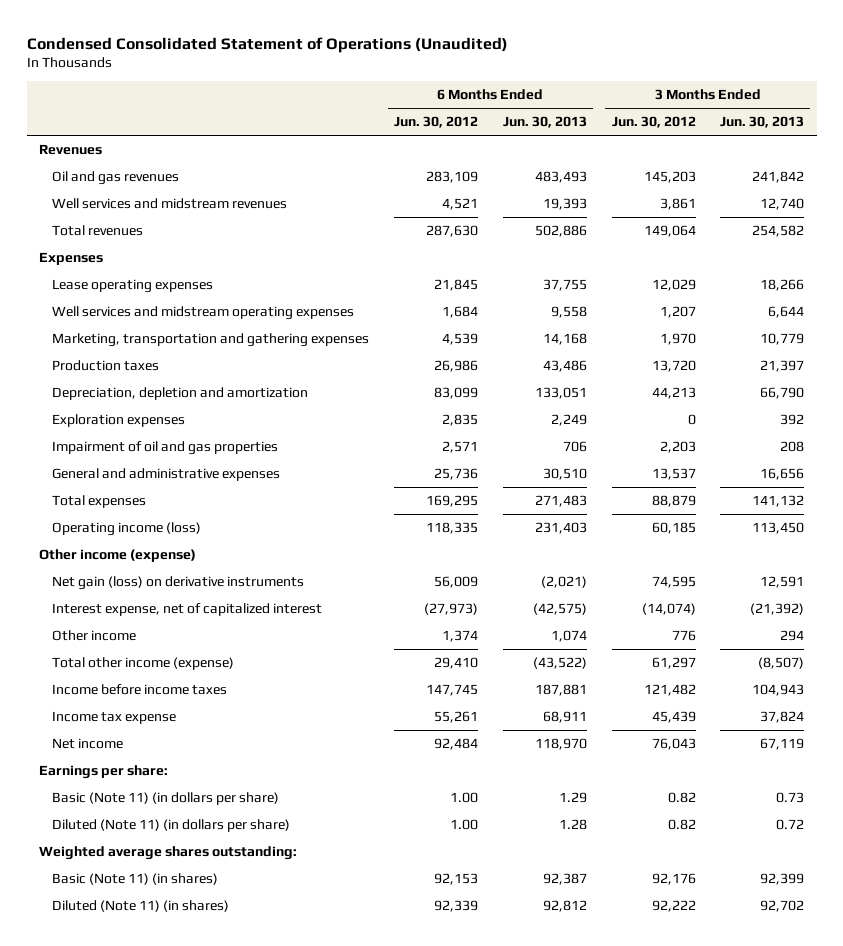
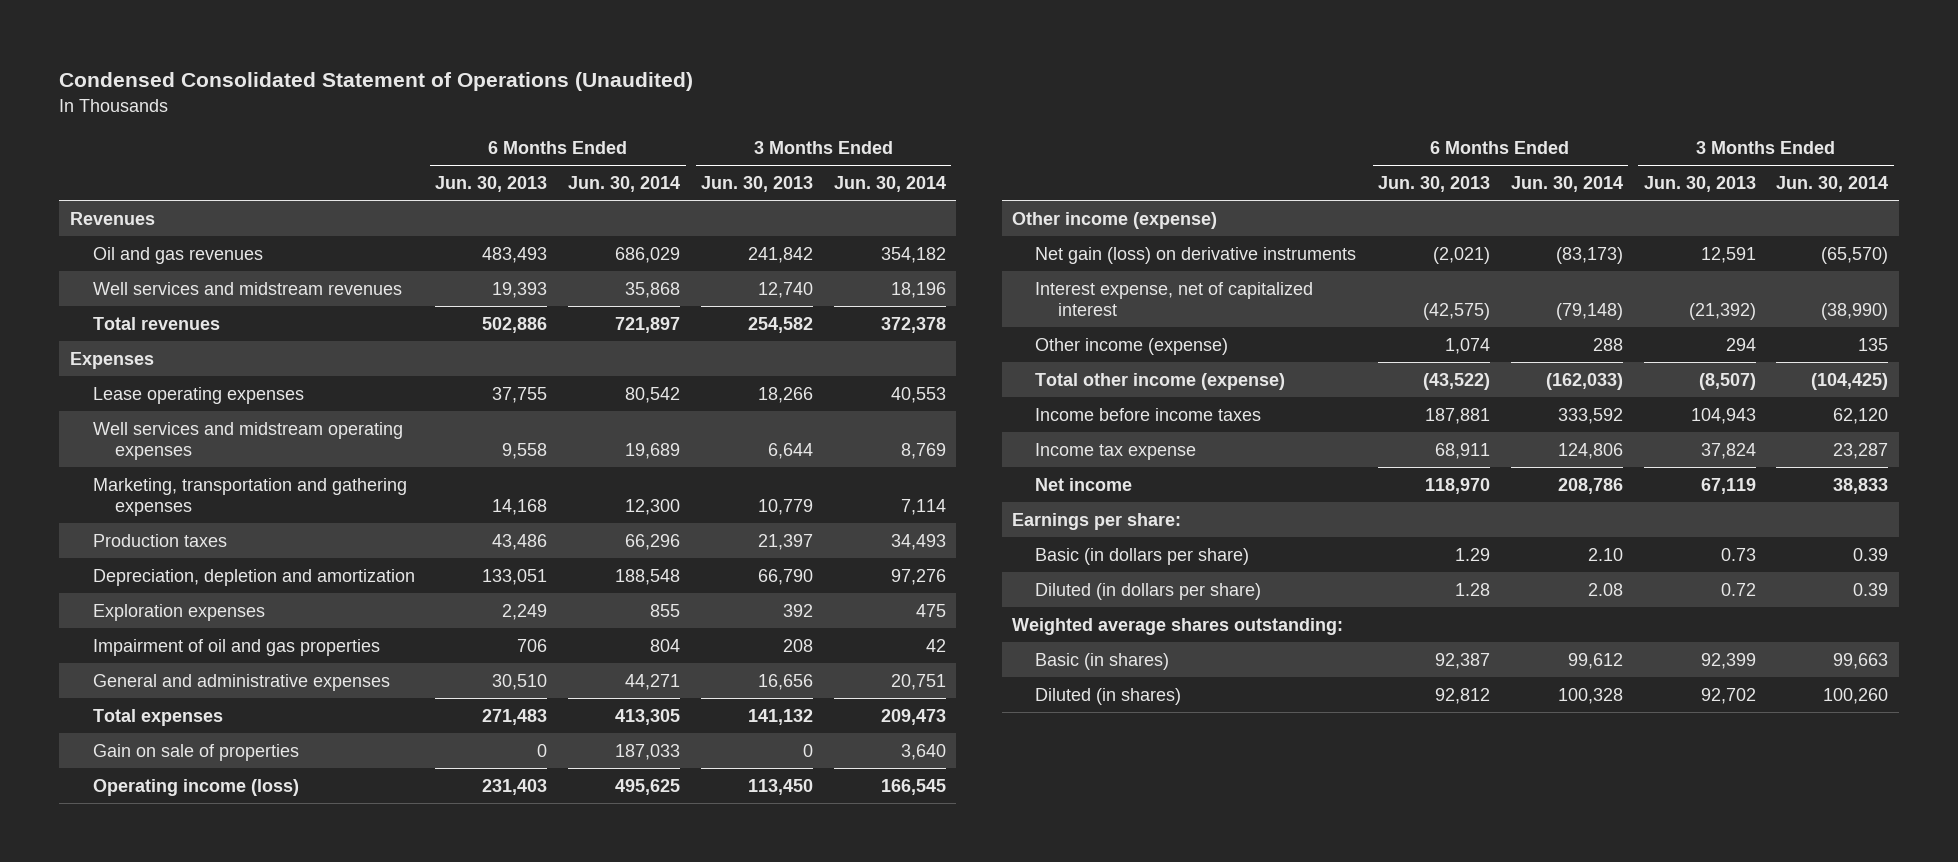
[394,116,479,129] Jun. 30, 2012 -> none
[611,116,696,129] Jun. 30, 2012 -> none
none -> [568,175,681,192] Jun. 30, 2014
none -> [834,175,947,192] Jun. 30, 2014
none -> [92,743,299,761] Gain on sale of properties
[52,629,137,641] Other income -> [1034,337,1228,355] Other income (expense)
[52,791,280,805] Basic (Note 11) (in dollars per share) -> [1034,547,1249,565] Basic (in dollars per share)
[52,818,291,832] Diluted (Note 11) (in dollars per share) -> [1034,582,1261,600] Diluted (in dollars per share)
[52,872,219,885] Basic (Note 11) (in shares) -> [1034,652,1169,670] Basic (in shares)
[52,899,230,912] Diluted (Note 11) (in shares) -> [1034,687,1181,705] Diluted (in shares)

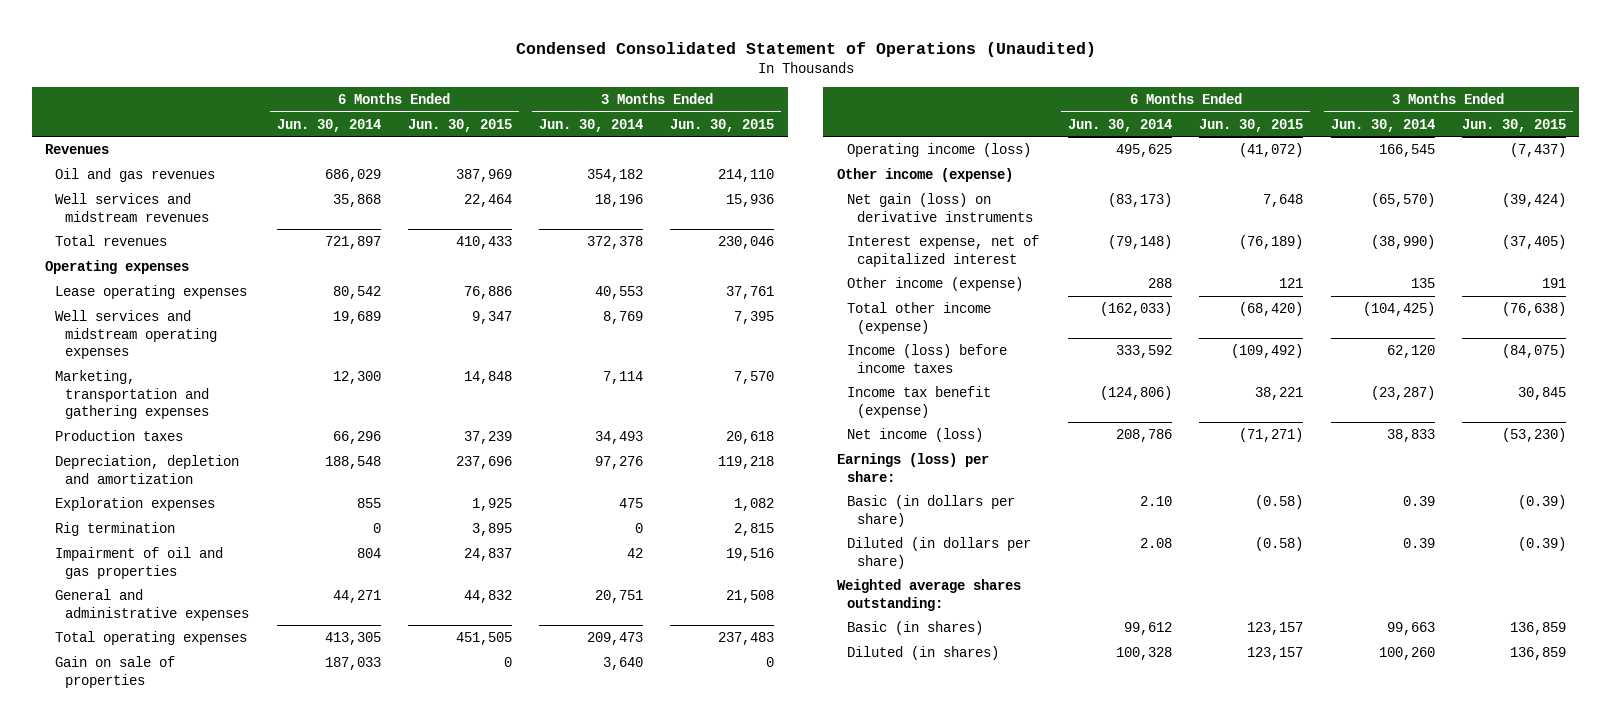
[435,175,548,192] Jun. 30, 2013 -> none
[701,175,814,192] Jun. 30, 2013 -> none
none -> [407,118,512,132] Jun. 30, 2015
none -> [670,118,775,132] Jun. 30, 2015
[69,351,154,369] Expenses -> [45,260,190,275] Operating expenses
none -> [55,522,176,537] Rig termination
[92,708,223,726] Total expenses -> [55,631,248,646] Total operating expenses
[1034,407,1261,421] Income before income taxes -> [846,344,1007,373] Income (loss) before income taxes
[1034,442,1196,460] Income tax expense -> [846,386,991,418] Income tax benefit (expense)
[1557,442,1623,459] 124,806 -> [1100,386,1173,401] (124,806)
[1833,442,1889,459] 23,287 -> [1370,386,1435,401] (23,287)
[1034,477,1132,491] Net income -> [846,428,983,443] Net income (loss)
[1012,512,1182,530] Earnings per share: -> [836,453,989,482] Earnings (loss) per share:

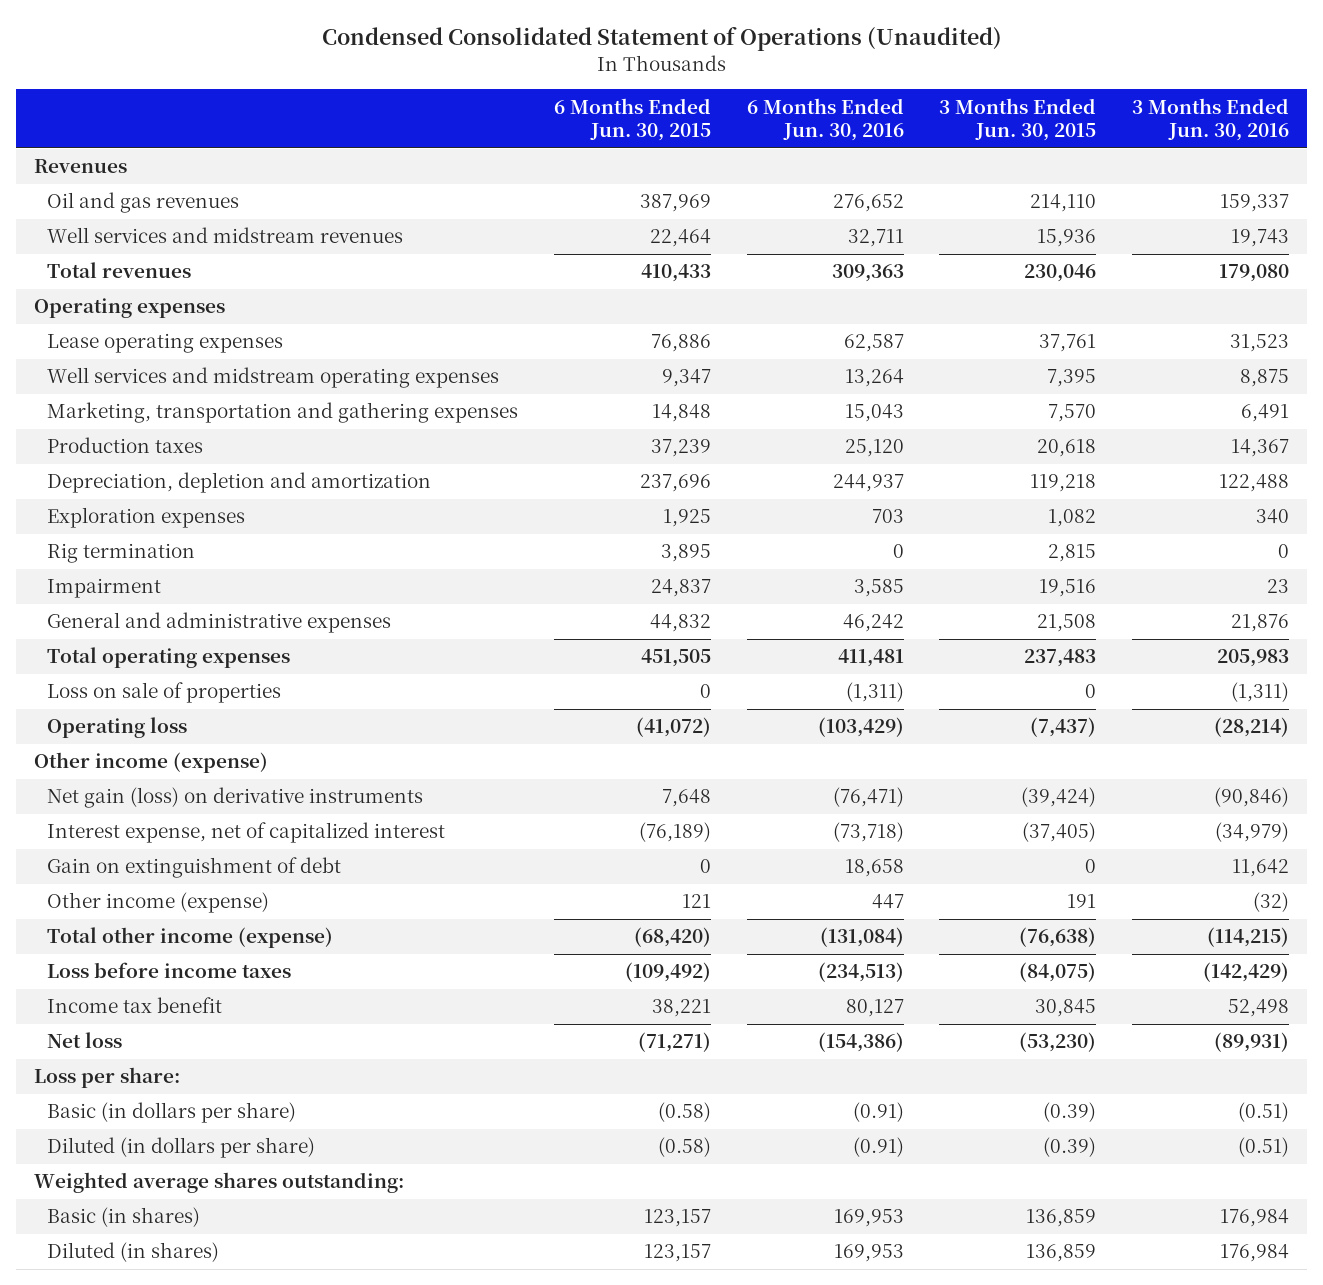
[276,118,381,132] Jun. 30, 2014 -> none
[538,118,643,132] Jun. 30, 2014 -> none
none -> [746,97,904,142] 6 Months Ended Jun. 30, 2016
none -> [1132,97,1290,142] 3 Months Ended Jun. 30, 2016
[55,547,224,579] Impairment of oil and gas properties -> [47,578,162,599] Impairment
[55,656,176,688] Gain on sale of properties -> [47,682,282,704] Loss on sale of properties
[846,143,1031,158] Operating income (loss) -> [47,717,188,739] Operating loss
none -> [47,857,342,879] Gain on extinguishment of debt
[846,344,1007,373] Income (loss) before income taxes -> [47,962,292,979] Loss before income taxes
[846,386,991,418] Income tax benefit (expense) -> [47,997,223,1014] Income tax benefit
[846,428,983,443] Net income (loss) -> [47,1032,123,1049] Net loss
[836,453,989,482] Earnings (loss) per share: -> [33,1067,180,1089] Loss per share:

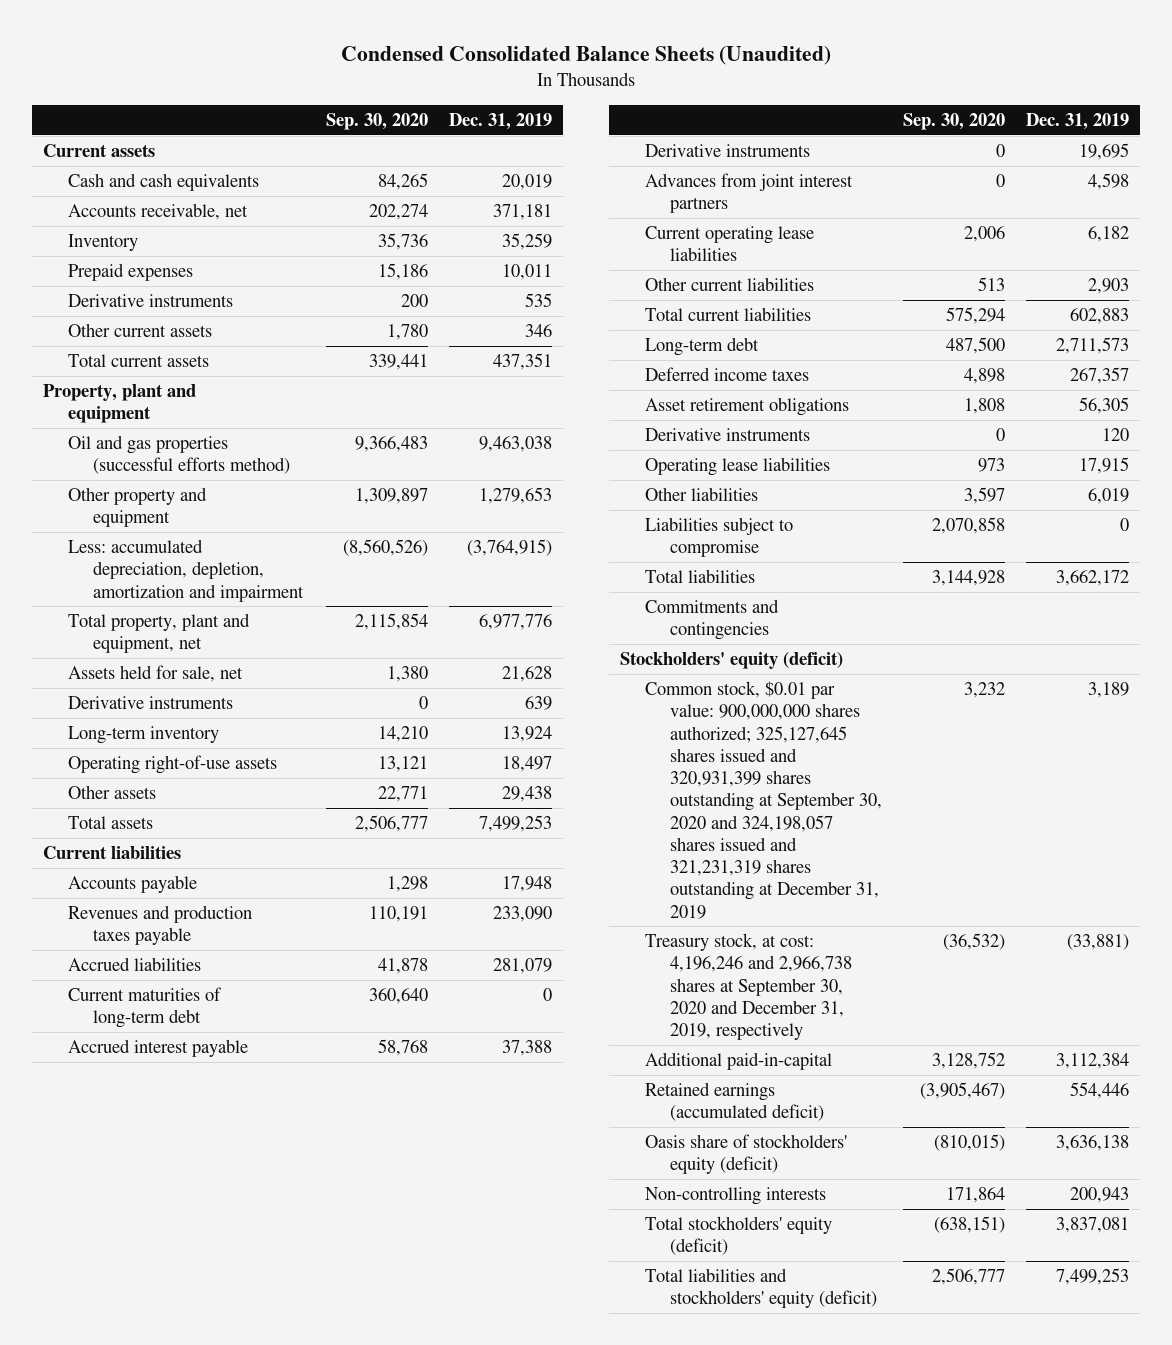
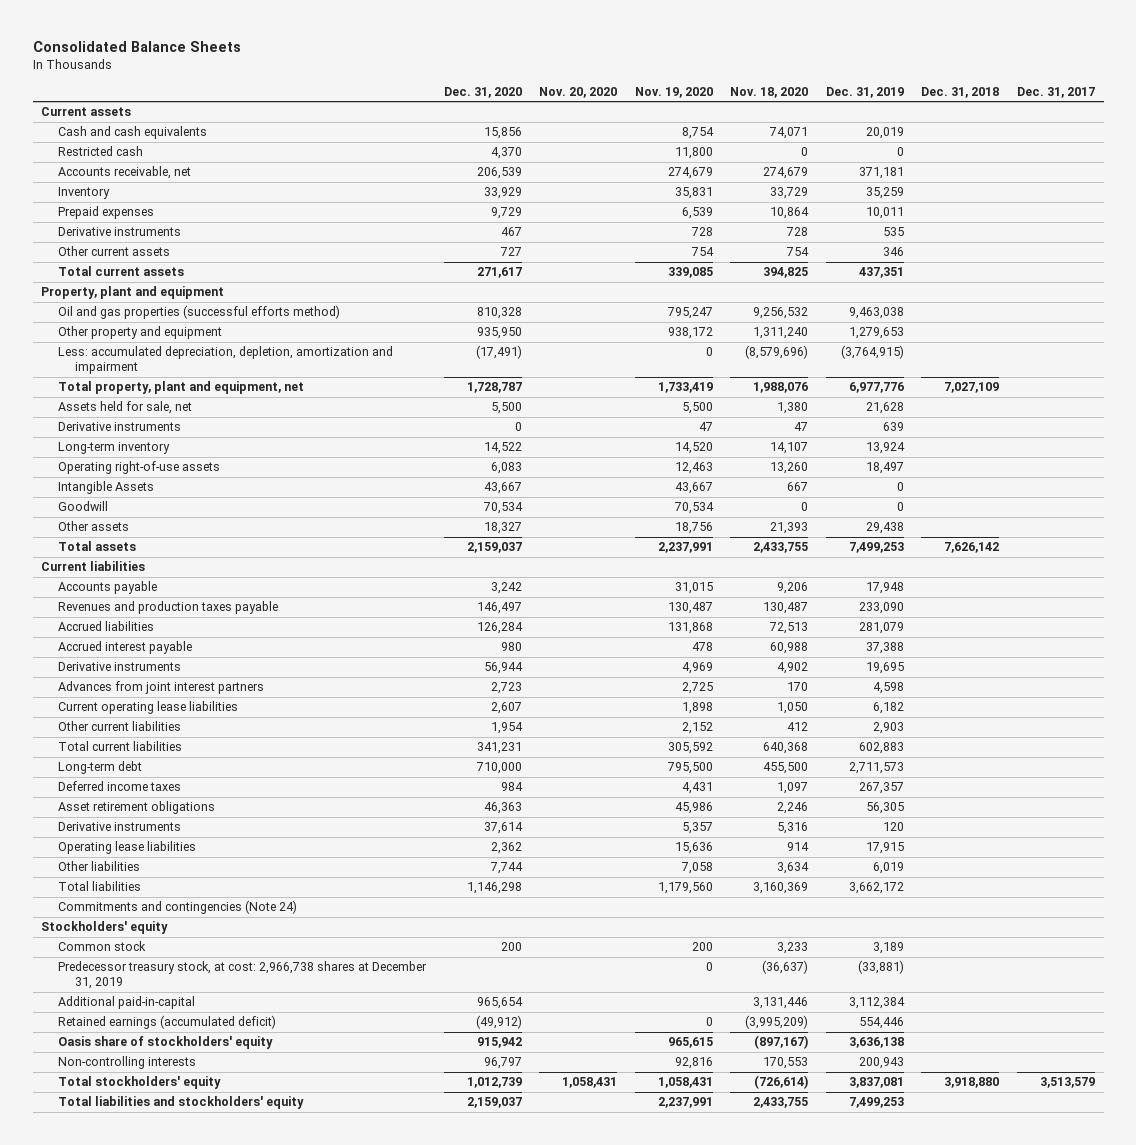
[341,46,832,66] Condensed Consolidated Balance Sheets (Unaudited) -> [32,41,241,53] Consolidated Balance Sheets
[326,113,429,131] Sep. 30, 2020 -> none
none -> [443,87,522,99] Dec. 31, 2020
none -> [539,87,618,99] Nov. 20, 2020
none -> [634,87,713,99] Nov. 19, 2020
none -> [730,87,809,99] Nov. 18, 2020
none -> [921,87,1000,99] Dec. 31, 2018
none -> [1016,87,1095,99] Dec. 31, 2017
none -> [58,146,144,157] Restricted cash
none -> [58,481,155,495] Intangible Assets
none -> [58,501,109,512] Goodwill
[67,987,222,1029] Current maturities of long-term debt -> none
[645,517,794,558] Liabilities subject to compromise -> none
[645,599,780,641] Commitments and contingencies -> [58,900,298,915] Commitments and contingencies (Note 24)
[619,652,843,670] Stockholders' equity (deficit) -> [41,921,169,935] Stockholders' equity
[645,681,883,919] Common stock, $0.01 par value: 900,000,000 shares authorized; 325,127,645 shares issued and 320,931,399 shares outstanding at September 30, 2020 and 324,198,057 shares issued and 321,231,319 shares outstanding at December 31, 2019 -> [58,941,147,952] Common stock
[645,933,853,1041] Treasury stock, at cost: 4,196,246 and 2,966,738 shares at September 30, 2020 and December 31, 2019, respectively -> [58,961,428,990] Predecessor treasury stock, at cost: 2,966,738 shares at December 31, 2019
[645,1134,848,1175] Oasis share of stockholders' equity (deficit) -> [58,1036,274,1050] Oasis share of stockholders' equity
[645,1216,833,1256] Total stockholders' equity (deficit) -> [58,1076,222,1090] Total stockholders' equity
[645,1268,878,1309] Total liabilities and stockholders' equity (deficit) -> [58,1096,305,1110] Total liabilities and stockholders' equity

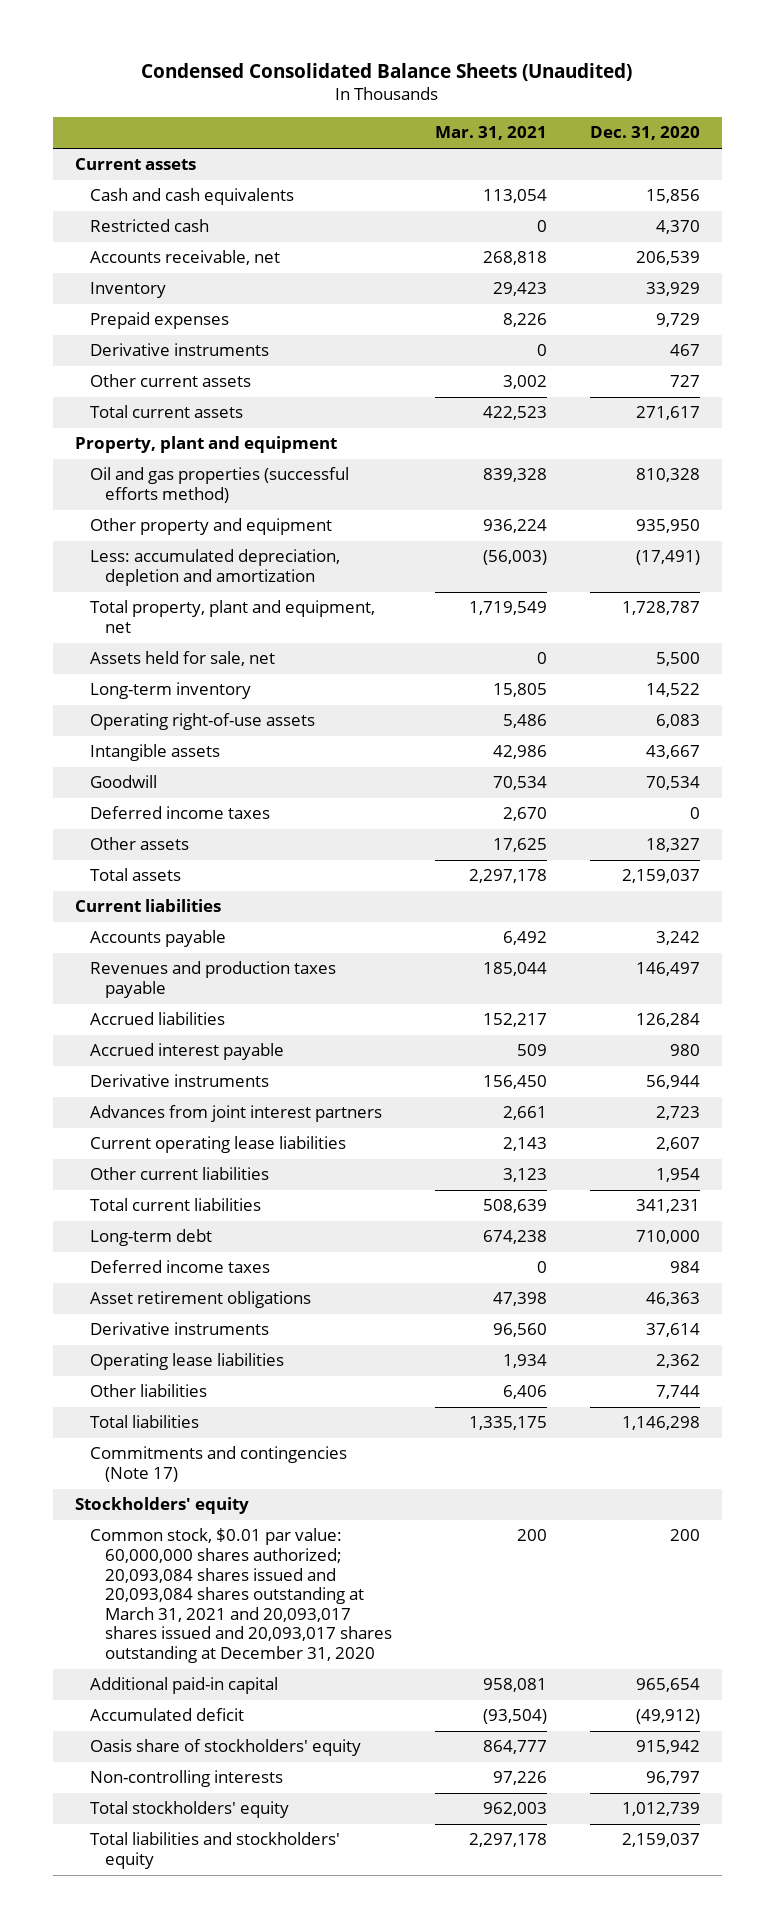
[32,41,241,53] Consolidated Balance Sheets -> [141,63,633,82] Condensed Consolidated Balance Sheets (Unaudited)
[539,87,618,99] Nov. 20, 2020 -> none
[634,87,713,99] Nov. 19, 2020 -> none
[730,87,809,99] Nov. 18, 2020 -> none
[825,87,904,99] Dec. 31, 2019 -> none
[921,87,1000,99] Dec. 31, 2018 -> none
[1016,87,1095,99] Dec. 31, 2017 -> none
none -> [435,126,548,141] Mar. 31, 2021
[58,346,394,375] Less: accumulated depreciation, depletion, amortization and impairment -> [89,549,340,587] Less: accumulated depreciation, depletion and amortization
[58,422,182,432] Derivative instruments -> none
[58,481,155,495] Intangible Assets -> [89,744,220,762] Intangible assets
none -> [89,806,270,820] Deferred income taxes
[58,900,298,915] Commitments and contingencies (Note 24) -> [89,1446,347,1483] Commitments and contingencies (Note 17)
[58,961,428,990] Predecessor treasury stock, at cost: 2,966,738 shares at December 31, 2019 -> none
[58,941,147,952] Common stock -> [89,1528,392,1663] Common stock, $0.01 par value: 60,000,000 shares authorized; 20,093,084 shares issued and 20,093,084 shares outstanding at March 31, 2021 and 20,093,017 shares issued and 20,093,017 shares outstanding at December 31, 2020
[58,996,196,1010] Additional paid-in-capital -> [89,1677,278,1695] Additional paid-in capital
[58,1015,277,1030] Retained earnings (accumulated deficit) -> [89,1708,244,1722] Accumulated deficit

